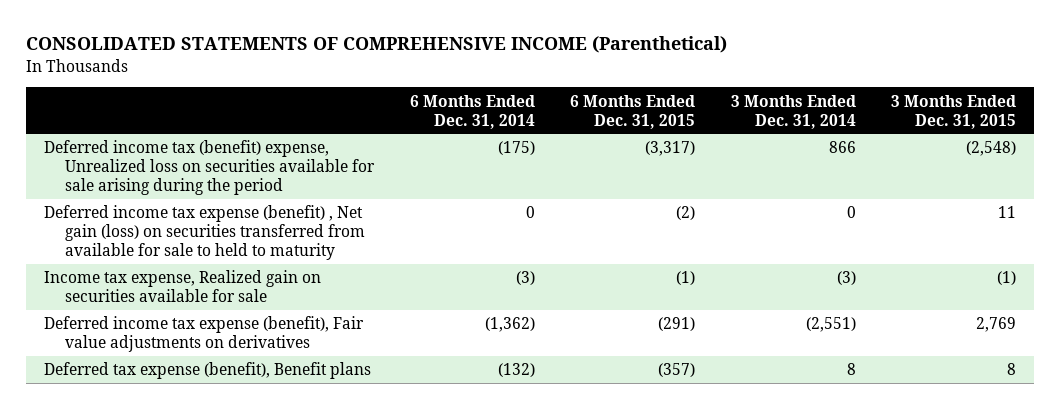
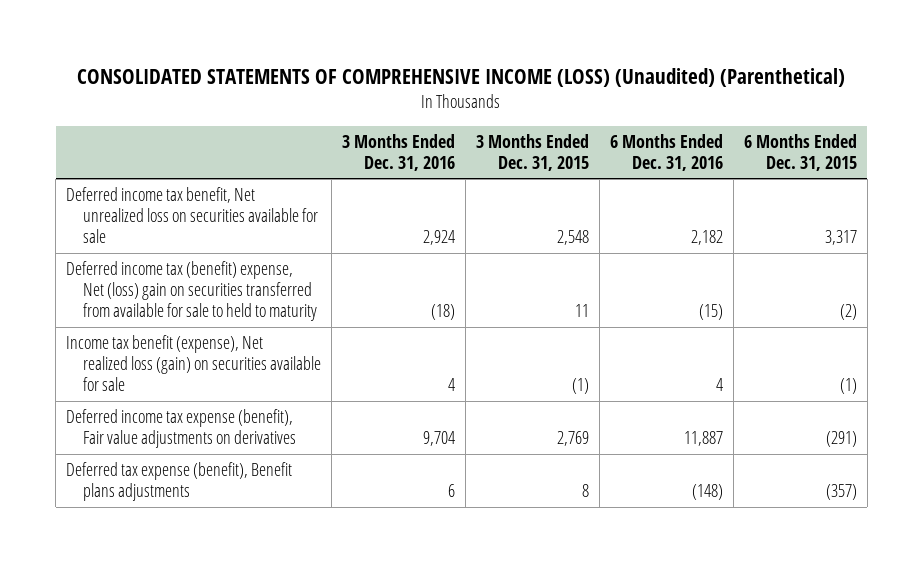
[25,36,727,54] CONSOLIDATED STATEMENTS OF COMPREHENSIVE INCOME (Parenthetical) -> [77,67,846,87] CONSOLIDATED STATEMENTS OF COMPREHENSIVE INCOME (LOSS) (Unaudited) (Parenthetical)
[409,94,535,129] 6 Months Ended Dec. 31, 2014 -> none
[730,94,856,129] 3 Months Ended Dec. 31, 2014 -> none
none -> [341,133,455,171] 3 Months Ended Dec. 31, 2016
none -> [609,133,723,171] 6 Months Ended Dec. 31, 2016
[43,140,376,195] Deferred income tax (benefit) expense, Unrealized loss on securities available for sale arising during the period -> [66,187,319,244] Deferred income tax benefit, Net unrealized loss on securities available for sale
[645,141,696,157] (3,317) -> [824,230,857,246] 3,317
[966,141,1017,157] (2,548) -> [556,230,589,246] 2,548
[43,205,366,260] Deferred income tax expense (benefit) , Net gain (loss) on securities transferred from available for sale to held to maturity -> [66,261,318,322] Deferred income tax (benefit) expense, Net (loss) gain on securities transferred from available for sale to held to maturity
[43,270,321,303] Income tax expense, Realized gain on securities available for sale -> [66,335,322,392] Income tax benefit (expense), Net realized loss (gain) on securities available for sale
[43,362,371,380] Deferred tax expense (benefit), Benefit plans -> [66,462,293,502] Deferred tax expense (benefit), Benefit plans adjustments

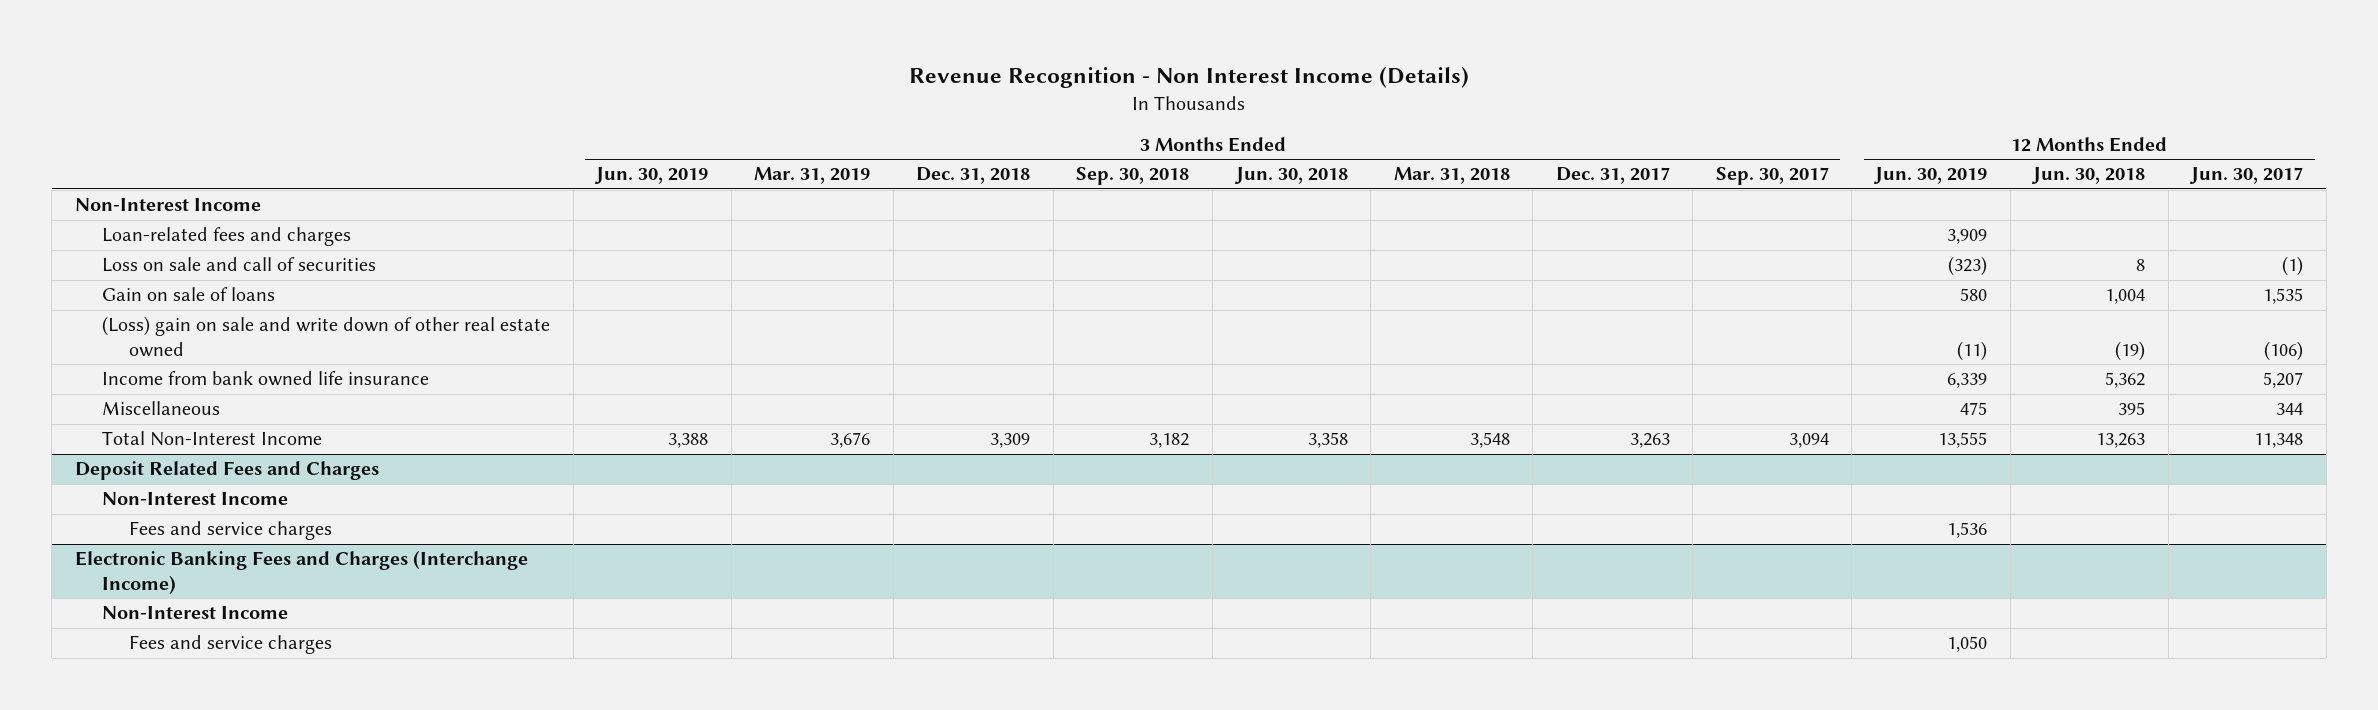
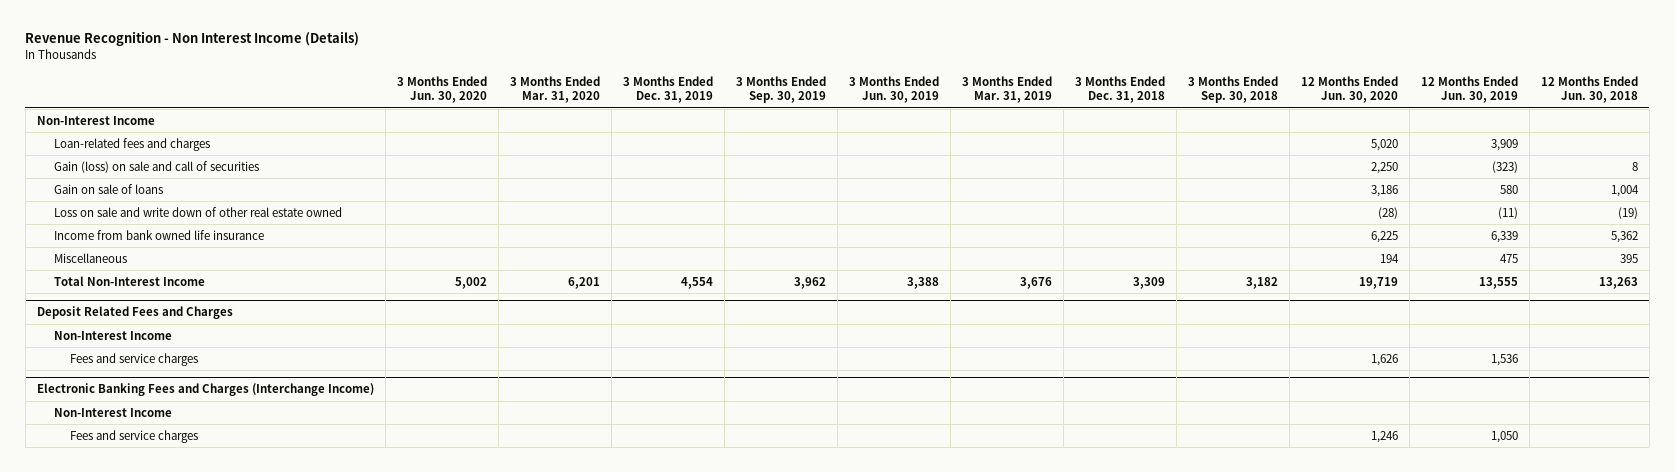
[1233,167,1348,185] Jun. 30, 2018 -> none
[1393,167,1510,185] Mar. 31, 2018 -> none
[1555,167,1670,185] Dec. 31, 2017 -> none
[1715,167,1829,186] Sep. 30, 2017 -> none
[2189,167,2304,185] Jun. 30, 2017 -> none
none -> [396,75,487,104] 3 Months Ended Jun. 30, 2020
none -> [509,75,600,104] 3 Months Ended Mar. 31, 2020
none -> [622,75,713,104] 3 Months Ended Dec. 31, 2019
none -> [735,75,826,104] 3 Months Ended Sep. 30, 2019
none -> [1300,75,1398,104] 12 Months Ended Jun. 30, 2020
[102,257,377,273] Loss on sale and call of securities -> [53,160,259,173] Gain (loss) on sale and call of securities
[102,316,551,358] (Loss) gain on sale and write down of other real estate owned -> [53,206,342,217] Loss on sale and write down of other real estate owned

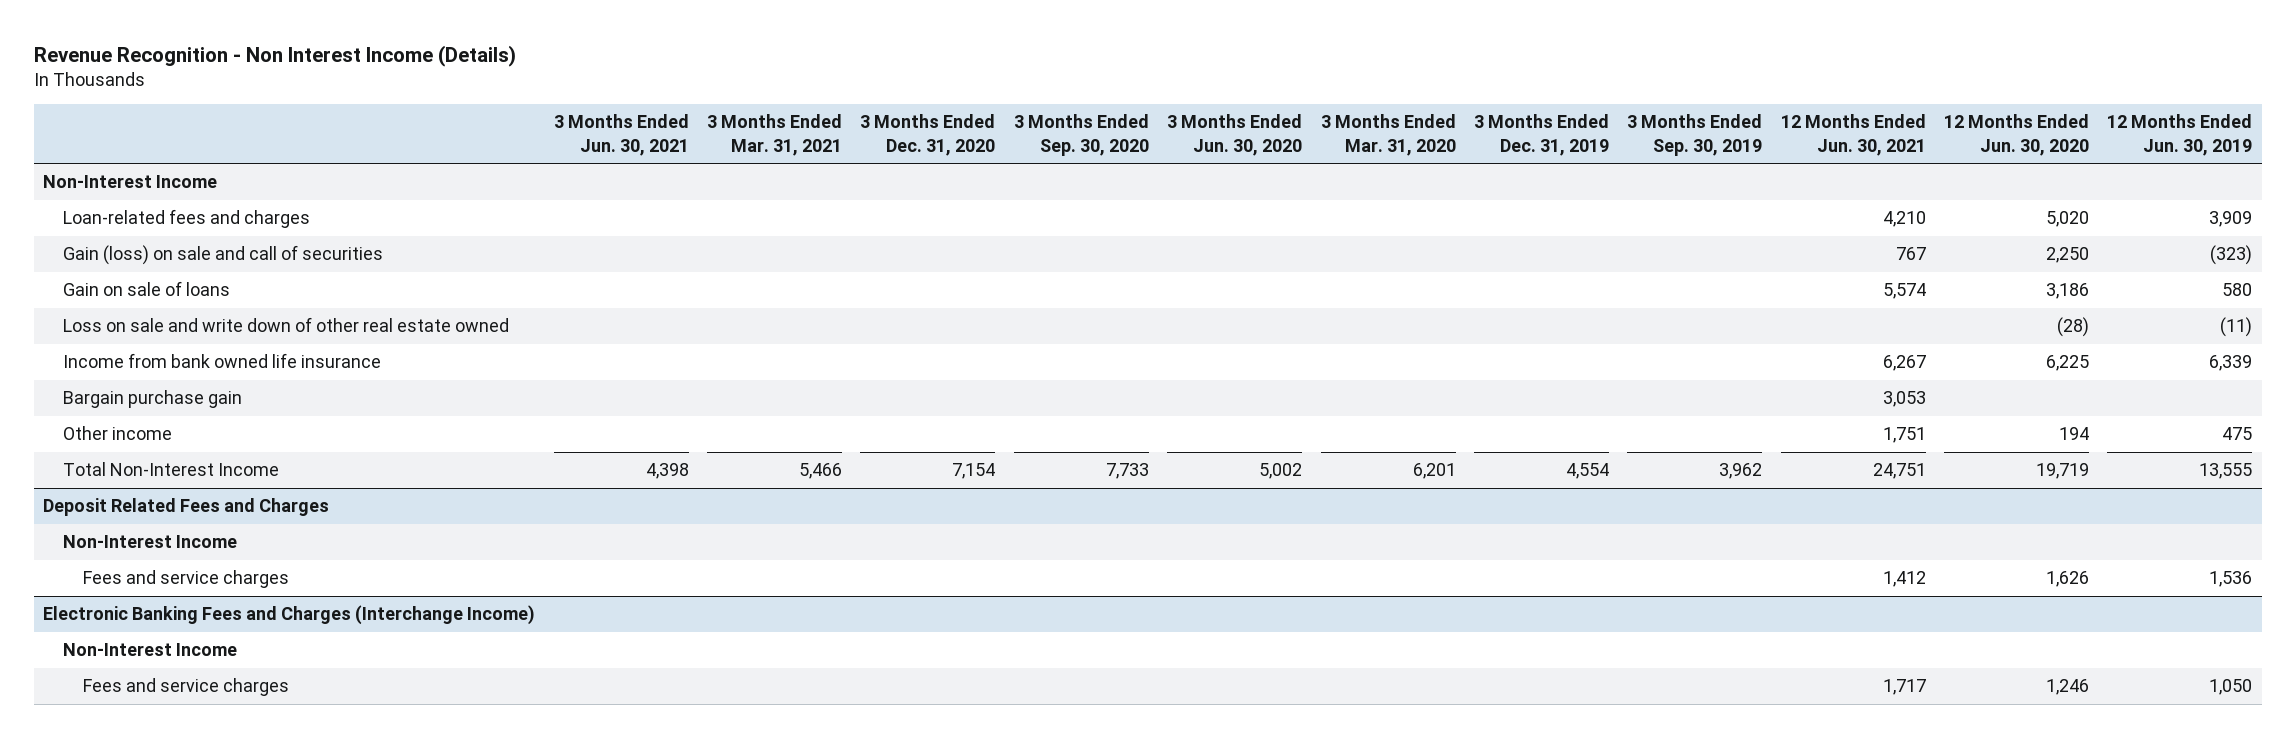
[848,75,939,104] 3 Months Ended Jun. 30, 2019 -> none
[961,75,1052,104] 3 Months Ended Mar. 31, 2019 -> none
[1074,75,1165,104] 3 Months Ended Dec. 31, 2018 -> none
[1187,75,1278,104] 3 Months Ended Sep. 30, 2018 -> none
[1540,75,1638,104] 12 Months Ended Jun. 30, 2018 -> none
none -> [553,114,689,156] 3 Months Ended Jun. 30, 2021
none -> [707,114,843,156] 3 Months Ended Mar. 31, 2021
none -> [860,114,996,156] 3 Months Ended Dec. 31, 2020
none -> [1013,114,1149,156] 3 Months Ended Sep. 30, 2020
none -> [1780,114,1926,156] 12 Months Ended Jun. 30, 2021
none -> [63,390,243,409] Bargain purchase gain
[53,252,127,263] Miscellaneous -> [63,426,173,441] Other income

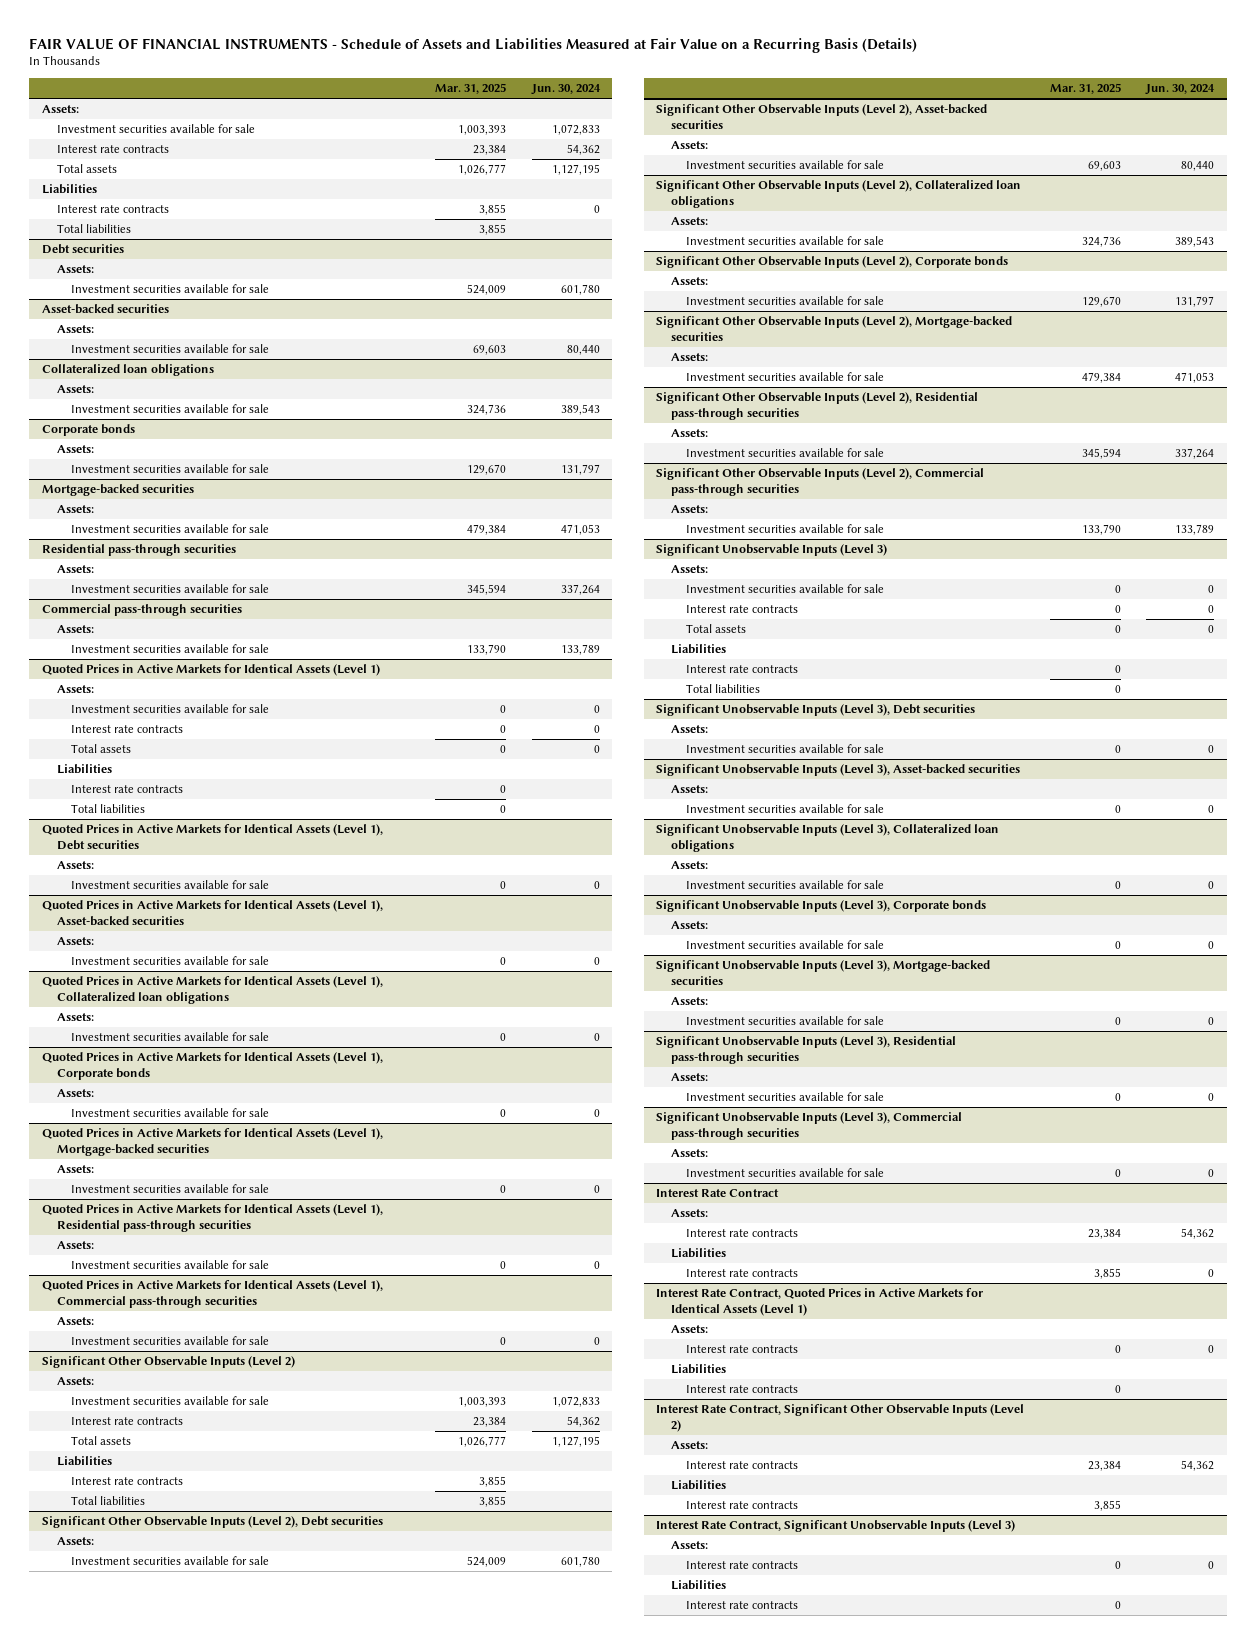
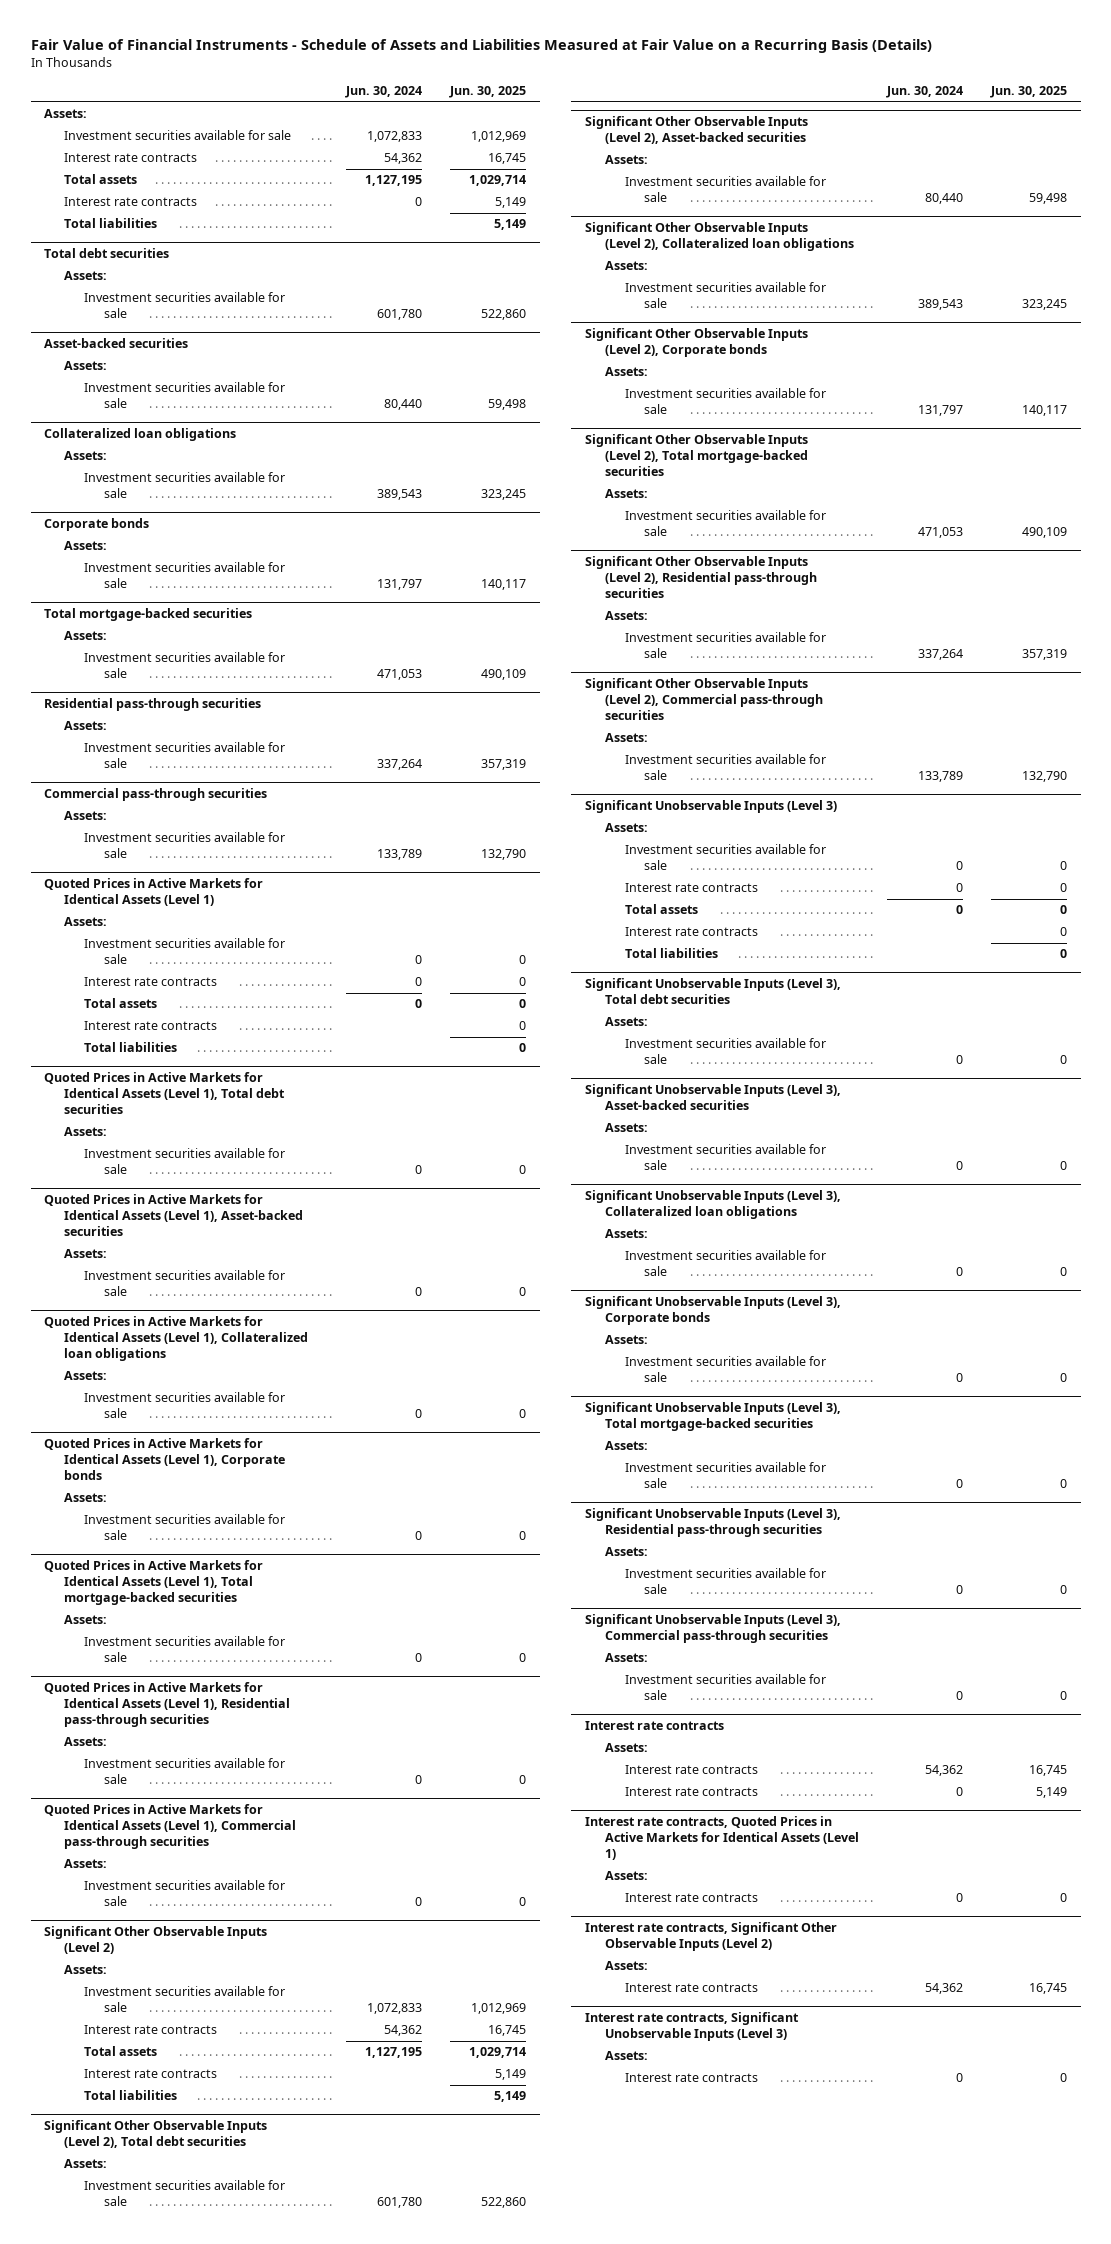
[29,37,918,53] FAIR VALUE OF FINANCIAL INSTRUMENTS - Schedule of Assets and Liabilities Measured at Fair Value on a Recurring Basis (Details) -> [30,39,932,54] Fair Value of Financial Instruments - Schedule of Assets and Liabilities Measured at Fair Value on a Recurring Basis (Details)
[435,83,507,95] Mar. 31, 2025 -> none
none -> [448,86,526,99] Jun. 30, 2025
[41,184,97,195] Liabilities -> none
[41,244,124,255] Debt securities -> [44,248,170,259] Total debt securities
[41,484,194,497] Mortgage-backed securities -> [44,608,253,622] Total mortgage-backed securities
[56,764,112,775] Liabilities -> none
[41,824,383,850] Quoted Prices in Active Markets for Identical Assets (Level 1), Debt securities -> [44,1072,286,1115] Quoted Prices in Active Markets for Identical Assets (Level 1), Total debt securities
[41,1128,383,1156] Quoted Prices in Active Markets for Identical Assets (Level 1), Mortgage-backed securities -> [44,1560,264,1606] Quoted Prices in Active Markets for Identical Assets (Level 1), Total mortgage-backed securities
[56,1456,112,1467] Liabilities -> none
[41,1516,383,1529] Significant Other Observable Inputs (Level 2), Debt securities -> [44,2120,268,2149] Significant Other Observable Inputs (Level 2), Total debt securities
[656,316,1013,341] Significant Other Observable Inputs (Level 2), Mortgage-backed securities -> [585,434,809,477] Significant Other Observable Inputs (Level 2), Total mortgage-backed securities
[670,644,726,655] Liabilities -> none
[656,704,976,717] Significant Unobservable Inputs (Level 3), Debt securities -> [585,978,842,1005] Significant Unobservable Inputs (Level 3), Total debt securities
[656,960,991,985] Significant Unobservable Inputs (Level 3), Mortgage-backed securities -> [585,1402,842,1432] Significant Unobservable Inputs (Level 3), Total mortgage-backed securities
[656,1189,780,1198] Interest Rate Contract -> [585,1721,725,1731] Interest rate contracts
[670,1248,726,1259] Liabilities -> none
[656,1288,984,1316] Interest Rate Contract, Quoted Prices in Active Markets for Identical Assets (Level 1) -> [585,1816,860,1861] Interest rate contracts, Quoted Prices in Active Markets for Identical Assets (Level 1)
[670,1364,726,1375] Liabilities -> none
[685,1385,798,1394] Interest rate contracts -> none
[656,1404,1025,1432] Interest Rate Contract, Significant Other Observable Inputs (Level 2) -> [585,1922,838,1952] Interest rate contracts, Significant Other Observable Inputs (Level 2)
[670,1480,726,1491] Liabilities -> none
[685,1501,798,1510] Interest rate contracts -> none
[656,1520,1016,1533] Interest Rate Contract, Significant Unobservable Inputs (Level 3) -> [585,2012,800,2042] Interest rate contracts, Significant Unobservable Inputs (Level 3)
[670,1580,726,1591] Liabilities -> none
[685,1601,798,1610] Interest rate contracts -> none

